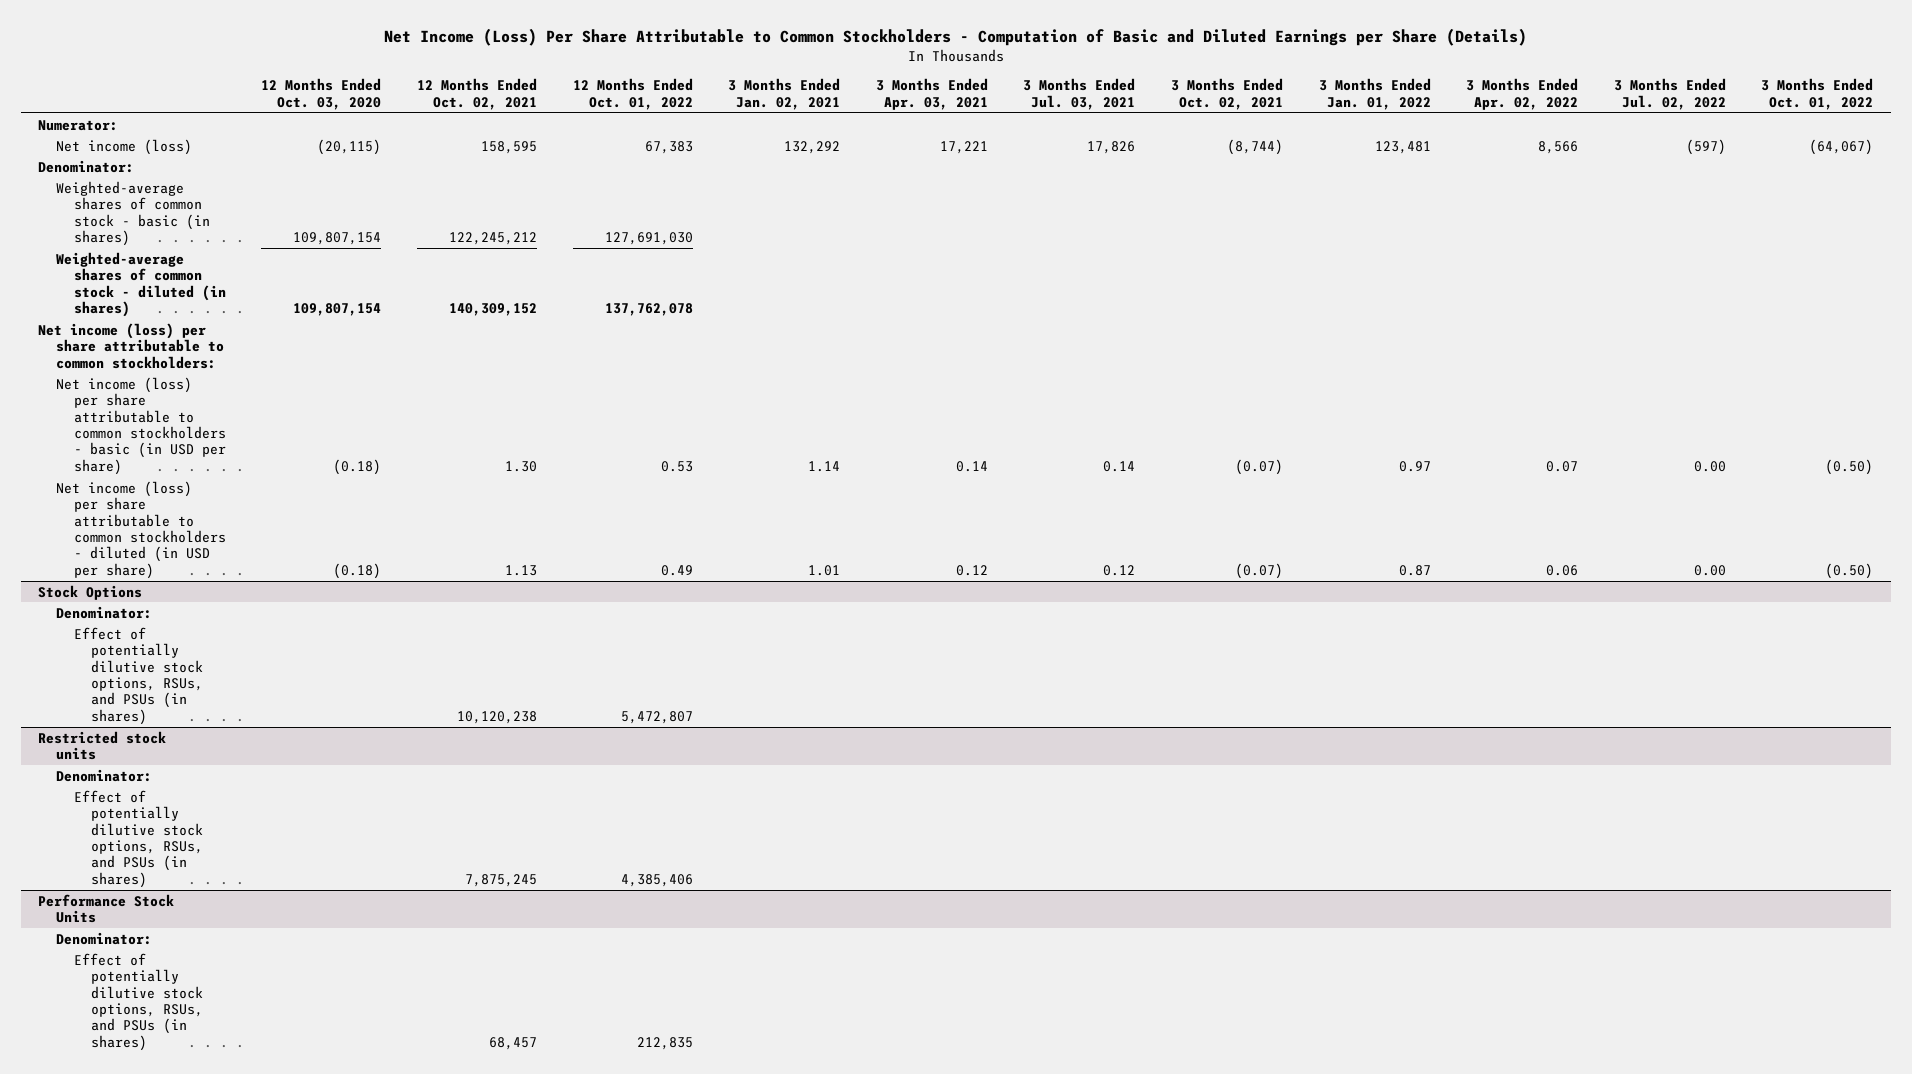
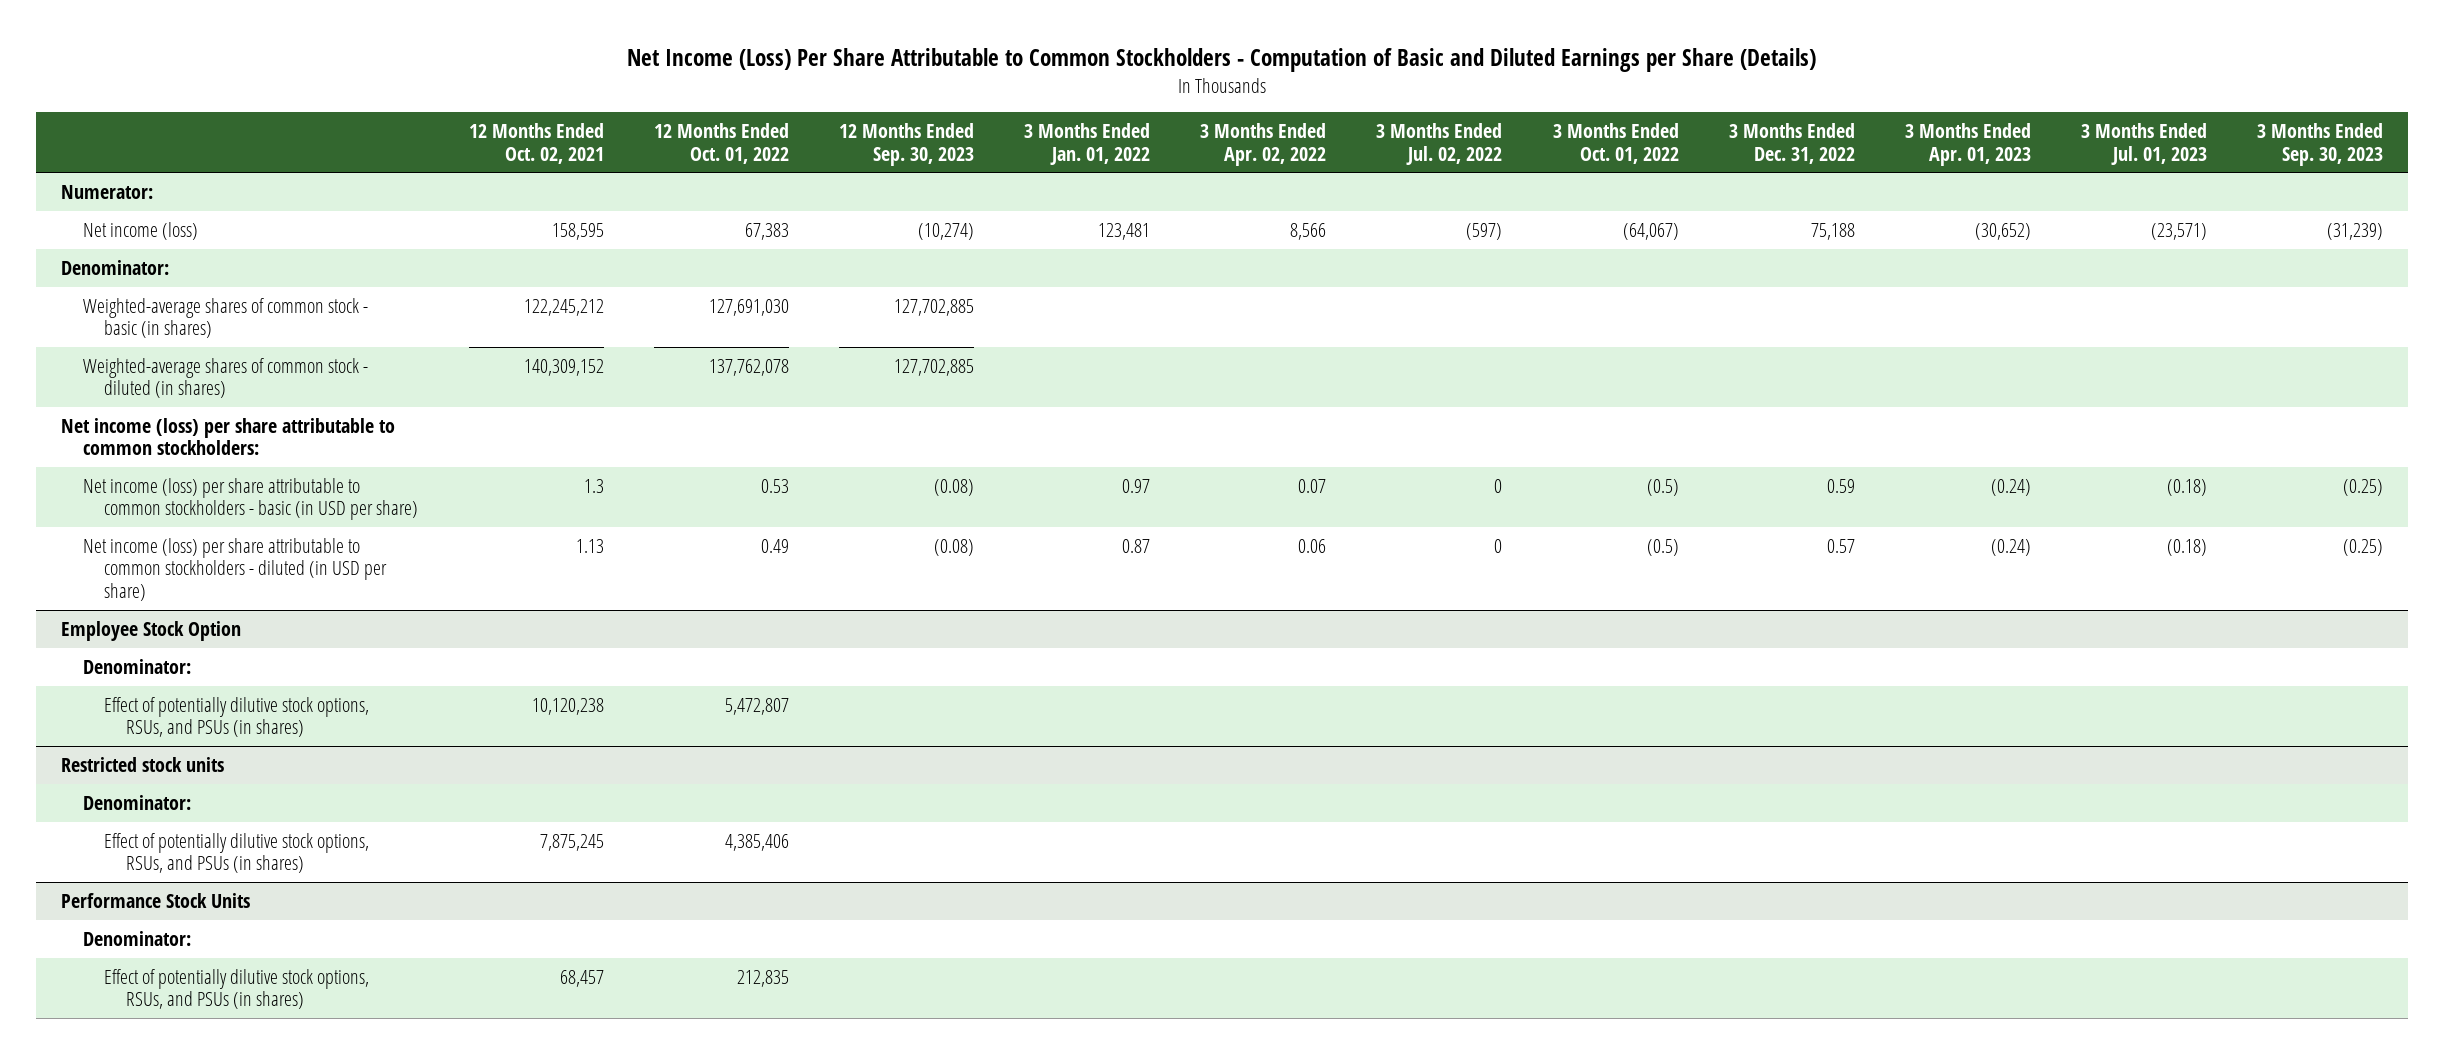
[261,78,382,110] 12 Months Ended Oct. 03, 2020 -> none
[728,78,841,110] 3 Months Ended Jan. 02, 2021 -> none
[875,78,988,110] 3 Months Ended Apr. 03, 2021 -> none
[1023,78,1136,110] 3 Months Ended Jul. 03, 2021 -> none
[1171,78,1284,110] 3 Months Ended Oct. 02, 2021 -> none
none -> [838,122,974,166] 12 Months Ended Sep. 30, 2023
none -> [1728,122,1855,164] 3 Months Ended Dec. 31, 2022
none -> [1904,122,2031,166] 3 Months Ended Apr. 01, 2023
none -> [2081,122,2208,165] 3 Months Ended Jul. 01, 2023
none -> [2257,122,2384,166] 3 Months Ended Sep. 30, 2023
[505,460,538,472] 1.30 -> [583,478,604,493] 1.3
[1693,460,1726,472] 0.00 -> [1494,478,1503,493] 0
[1825,458,1874,475] (0.50) -> [1646,478,1679,496] (0.5)
[1693,564,1726,576] 0.00 -> [1494,538,1503,553] 0
[1825,562,1874,579] (0.50) -> [1646,538,1679,556] (0.5)
[38,584,143,600] Stock Options -> [60,620,241,641] Employee Stock Option

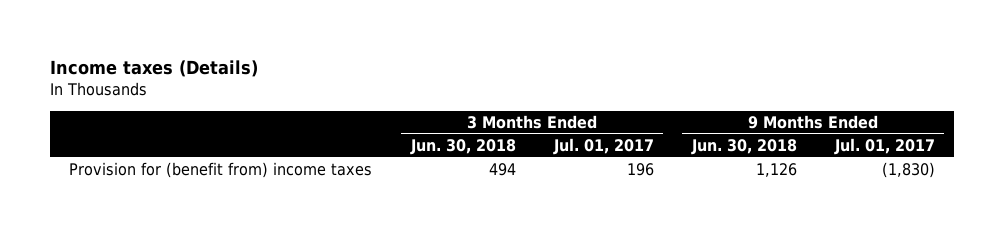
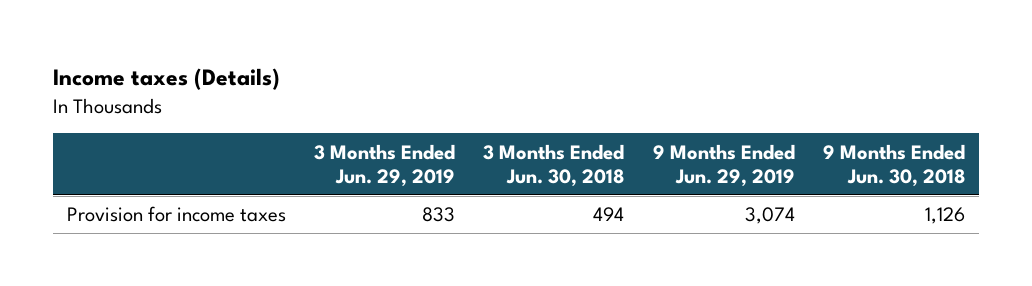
[552,137,654,155] Jul. 01, 2017 -> none
[833,137,935,155] Jul. 01, 2017 -> none
none -> [314,143,456,187] 3 Months Ended Jun. 29, 2019
none -> [652,143,795,187] 9 Months Ended Jun. 29, 2019
[69,162,373,179] Provision for (benefit from) income taxes -> [66,206,286,223] Provision for income taxes

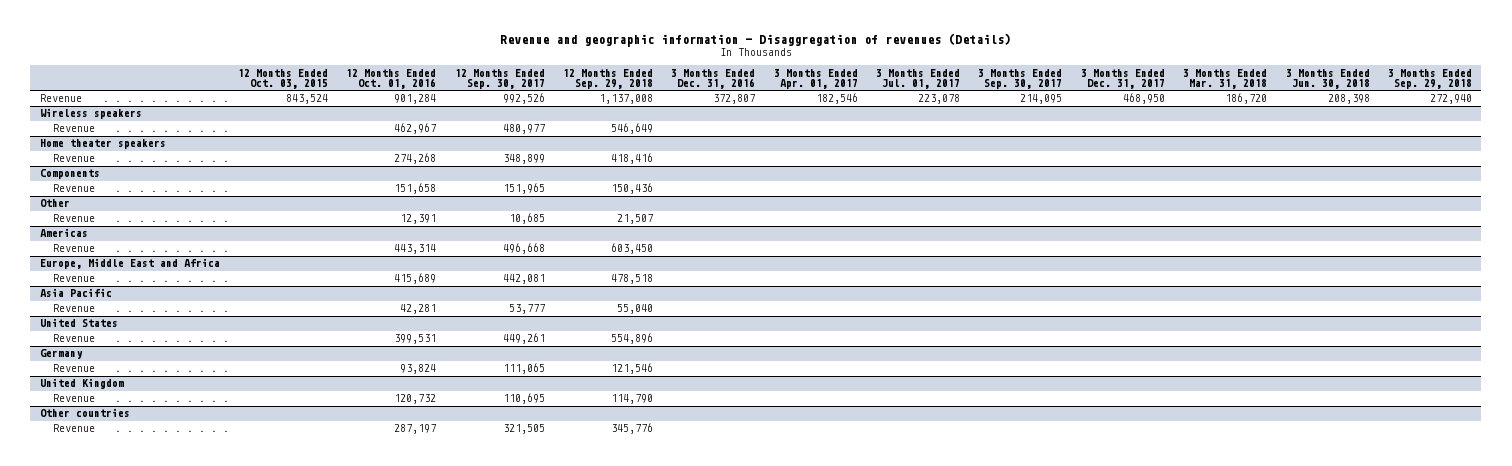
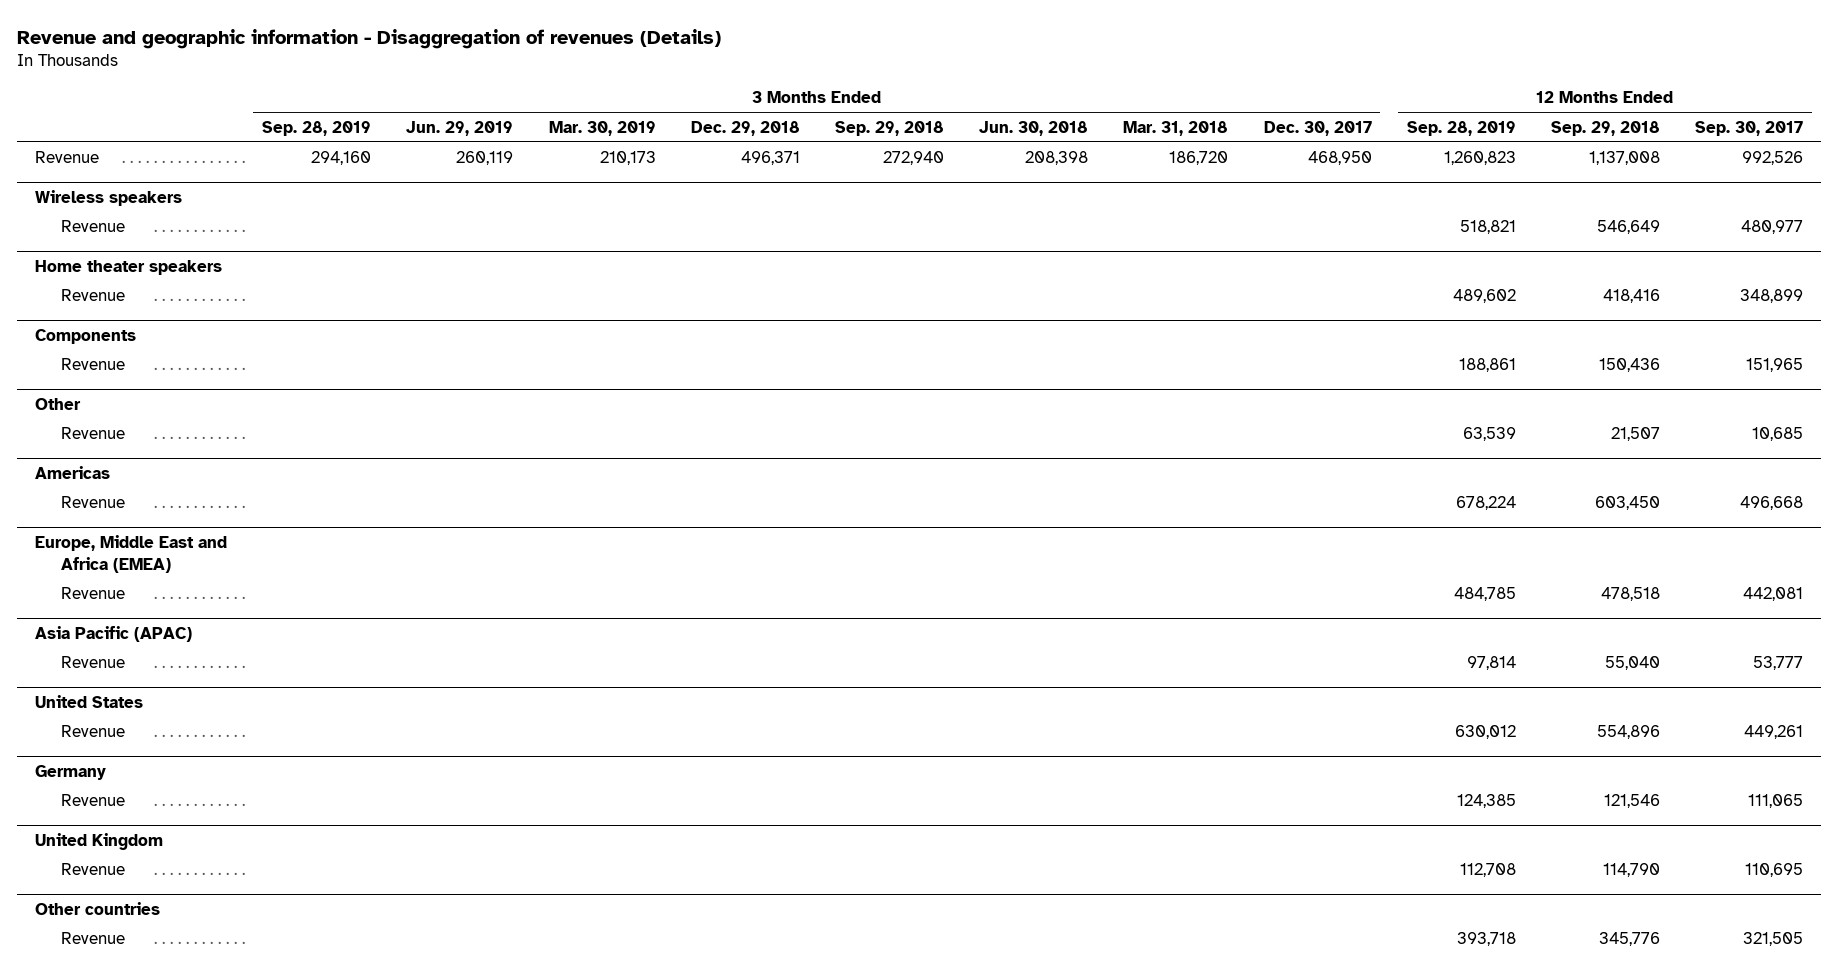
[237,68,328,90] 12 Months Ended Oct. 03, 2015 -> none
[346,68,437,90] 12 Months Ended Oct. 01, 2016 -> none
[671,68,756,90] 3 Months Ended Dec. 31, 2016 -> none
[773,68,858,90] 3 Months Ended Apr. 01, 2017 -> none
[876,68,961,90] 3 Months Ended Jul. 01, 2017 -> none
[978,68,1063,90] 3 Months Ended Sep. 30, 2017 -> none
[1080,68,1165,90] 3 Months Ended Dec. 31, 2017 -> none
none -> [262,120,372,136] Sep. 28, 2019
none -> [406,120,514,136] Jun. 29, 2019
none -> [548,120,656,136] Mar. 30, 2019
none -> [690,120,800,136] Dec. 29, 2018
none -> [1263,120,1372,136] Dec. 30, 2017
none -> [1406,120,1516,136] Sep. 28, 2019
[39,258,220,270] Europe, Middle East and Africa -> [35,535,228,573] Europe, Middle East and Africa (EMEA)
[39,288,112,298] Asia Pacific -> [35,626,193,643] Asia Pacific (APAC)

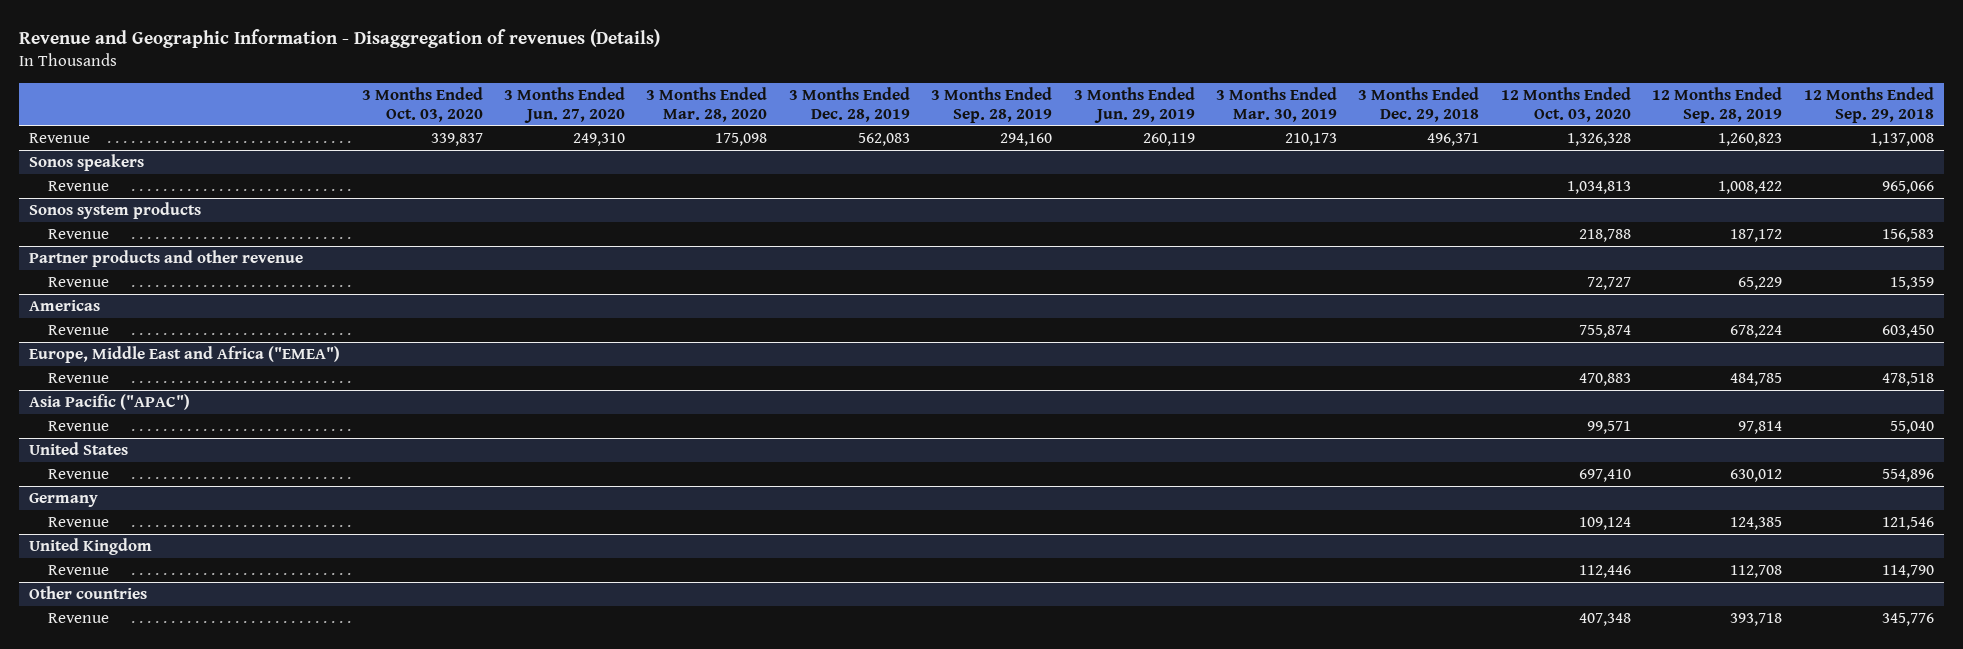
[17,28,722,49] Revenue and geographic information - Disaggregation of revenues (Details) -> [18,29,660,49] Revenue and Geographic Information - Disaggregation of revenues (Details)
[834,120,944,136] Sep. 29, 2018 -> none
[979,120,1089,136] Jun. 30, 2018 -> none
[1123,120,1229,136] Mar. 31, 2018 -> none
[1263,120,1372,136] Dec. 30, 2017 -> none
[1695,120,1804,136] Sep. 30, 2017 -> none
none -> [361,86,483,122] 3 Months Ended Oct. 03, 2020
none -> [504,86,626,123] 3 Months Ended Jun. 27, 2020
none -> [646,86,768,122] 3 Months Ended Mar. 28, 2020
none -> [788,86,910,122] 3 Months Ended Dec. 28, 2019
none -> [1500,86,1631,122] 12 Months Ended Oct. 03, 2020
[35,398,82,411] Other -> none
[61,427,126,440] Revenue -> none
[35,190,183,207] Wireless speakers -> [29,153,145,171] Sonos speakers
[1459,220,1516,235] 518,821 -> [1718,180,1783,194] 1,008,422
[1596,220,1660,235] 546,649 -> [1881,180,1934,194] 965,066
[35,260,223,276] Home theater speakers -> [29,201,202,219] Sonos system products
[1452,289,1516,304] 489,602 -> [1730,228,1783,242] 187,172
[1602,289,1660,304] 418,416 -> [1881,228,1934,242] 156,583
[35,329,137,345] Components -> [29,249,304,267] Partner products and other revenue
[1458,358,1516,373] 188,861 -> [1738,276,1783,290] 65,229
[1598,358,1660,373] 150,436 -> [1889,276,1934,290] 15,359
[35,535,228,573] Europe, Middle East and Africa (EMEA) -> [29,345,341,363] Europe, Middle East and Africa ("EMEA")
[35,626,193,643] Asia Pacific (APAC) -> [29,393,191,410] Asia Pacific ("APAC")

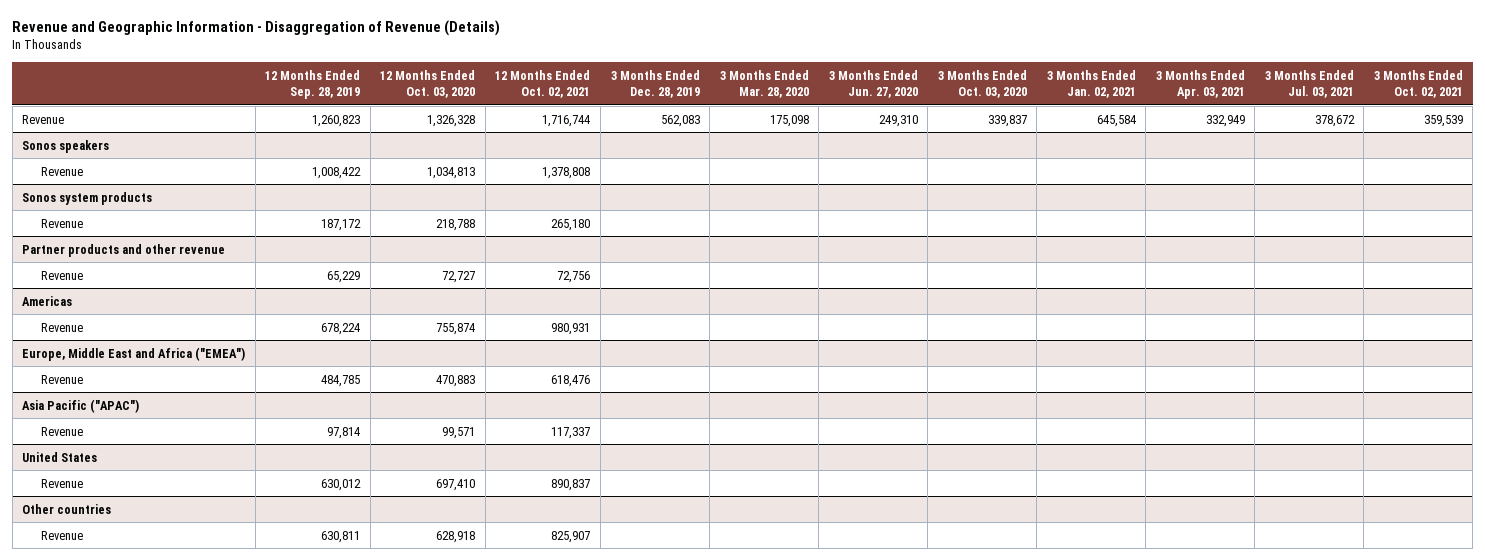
[18,29,660,49] Revenue and Geographic Information - Disaggregation of revenues (Details) -> [12,20,501,37] Revenue and Geographic Information - Disaggregation of Revenue (Details)
[931,86,1053,123] 3 Months Ended Sep. 28, 2019 -> none
[1073,86,1195,123] 3 Months Ended Jun. 29, 2019 -> none
[1216,86,1338,122] 3 Months Ended Mar. 30, 2019 -> none
[1358,86,1480,122] 3 Months Ended Dec. 29, 2018 -> none
[1803,86,1934,123] 12 Months Ended Sep. 29, 2018 -> none
none -> [495,69,591,99] 12 Months Ended Oct. 02, 2021
none -> [1046,69,1136,99] 3 Months Ended Jan. 02, 2021
none -> [1155,69,1245,100] 3 Months Ended Apr. 03, 2021
none -> [1264,69,1354,99] 3 Months Ended Jul. 03, 2021
none -> [1373,69,1463,99] 3 Months Ended Oct. 02, 2021
[29,492,99,507] Germany -> none
[48,516,110,527] Revenue -> none
[29,537,153,555] United Kingdom -> none
[48,564,110,575] Revenue -> none
[1578,612,1631,626] 407,348 -> [436,530,476,543] 628,918
[1730,612,1783,626] 393,718 -> [321,530,361,543] 630,811

